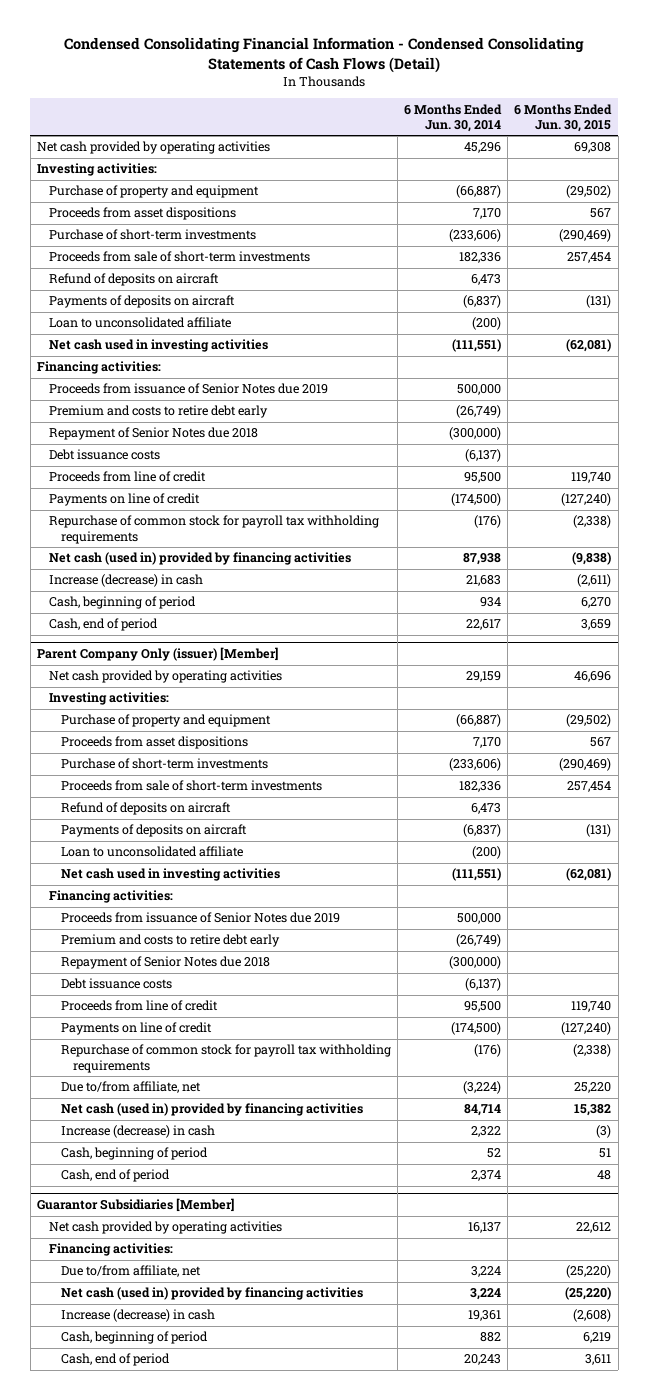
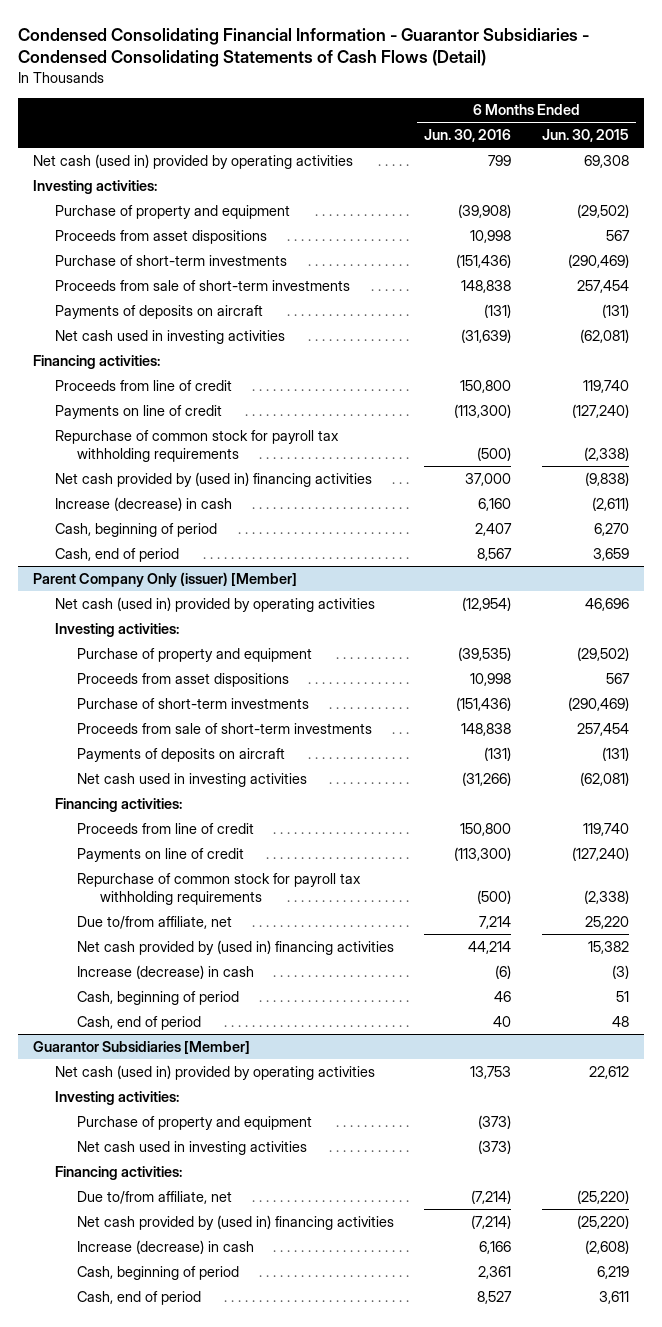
[64,37,585,73] Condensed Consolidating Financial Information - Condensed Consolidating Statements of Cash Flows (Detail) -> [17,27,589,68] Condensed Consolidating Financial Information - Guarantor Subsidiaries - Condensed Consolidating Statements of Cash Flows (Detail)
[404,103,503,132] 6 Months Ended Jun. 30, 2014 -> none
none -> [424,129,512,143] Jun. 30, 2016
[36,141,270,155] Net cash provided by operating activities -> [33,153,354,169] Net cash (used in) provided by operating activities
[48,273,219,287] Refund of deposits on aircraft -> none
[48,317,231,329] Loan to unconsolidated affiliate -> none
[48,383,328,395] Proceeds from issuance of Senior Notes due 2019 -> none
[48,405,268,419] Premium and costs to retire debt early -> none
[48,427,258,441] Repayment of Senior Notes due 2018 -> none
[48,449,160,461] Debt issuance costs -> none
[48,552,351,566] Net cash (used in) provided by financing activities -> [55,471,373,487] Net cash provided by (used in) financing activities
[48,670,282,684] Net cash provided by operating activities -> [55,596,376,612] Net cash (used in) provided by operating activities
[61,802,232,816] Refund of deposits on aircraft -> none
[61,846,244,858] Loan to unconsolidated affiliate -> none
[61,912,341,924] Proceeds from issuance of Senior Notes due 2019 -> none
[61,934,281,948] Premium and costs to retire debt early -> none
[61,956,271,970] Repayment of Senior Notes due 2018 -> none
[61,978,173,990] Debt issuance costs -> none
[61,1103,364,1117] Net cash (used in) provided by financing activities -> [77,939,395,955] Net cash provided by (used in) financing activities
[48,1221,282,1235] Net cash provided by operating activities -> [55,1064,376,1080] Net cash (used in) provided by operating activities
none -> [55,1090,180,1105] Investing activities:
none -> [77,1115,313,1130] Purchase of property and equipment
none -> [77,1140,308,1155] Net cash used in investing activities
[61,1287,364,1301] Net cash (used in) provided by financing activities -> [77,1214,395,1230] Net cash provided by (used in) financing activities

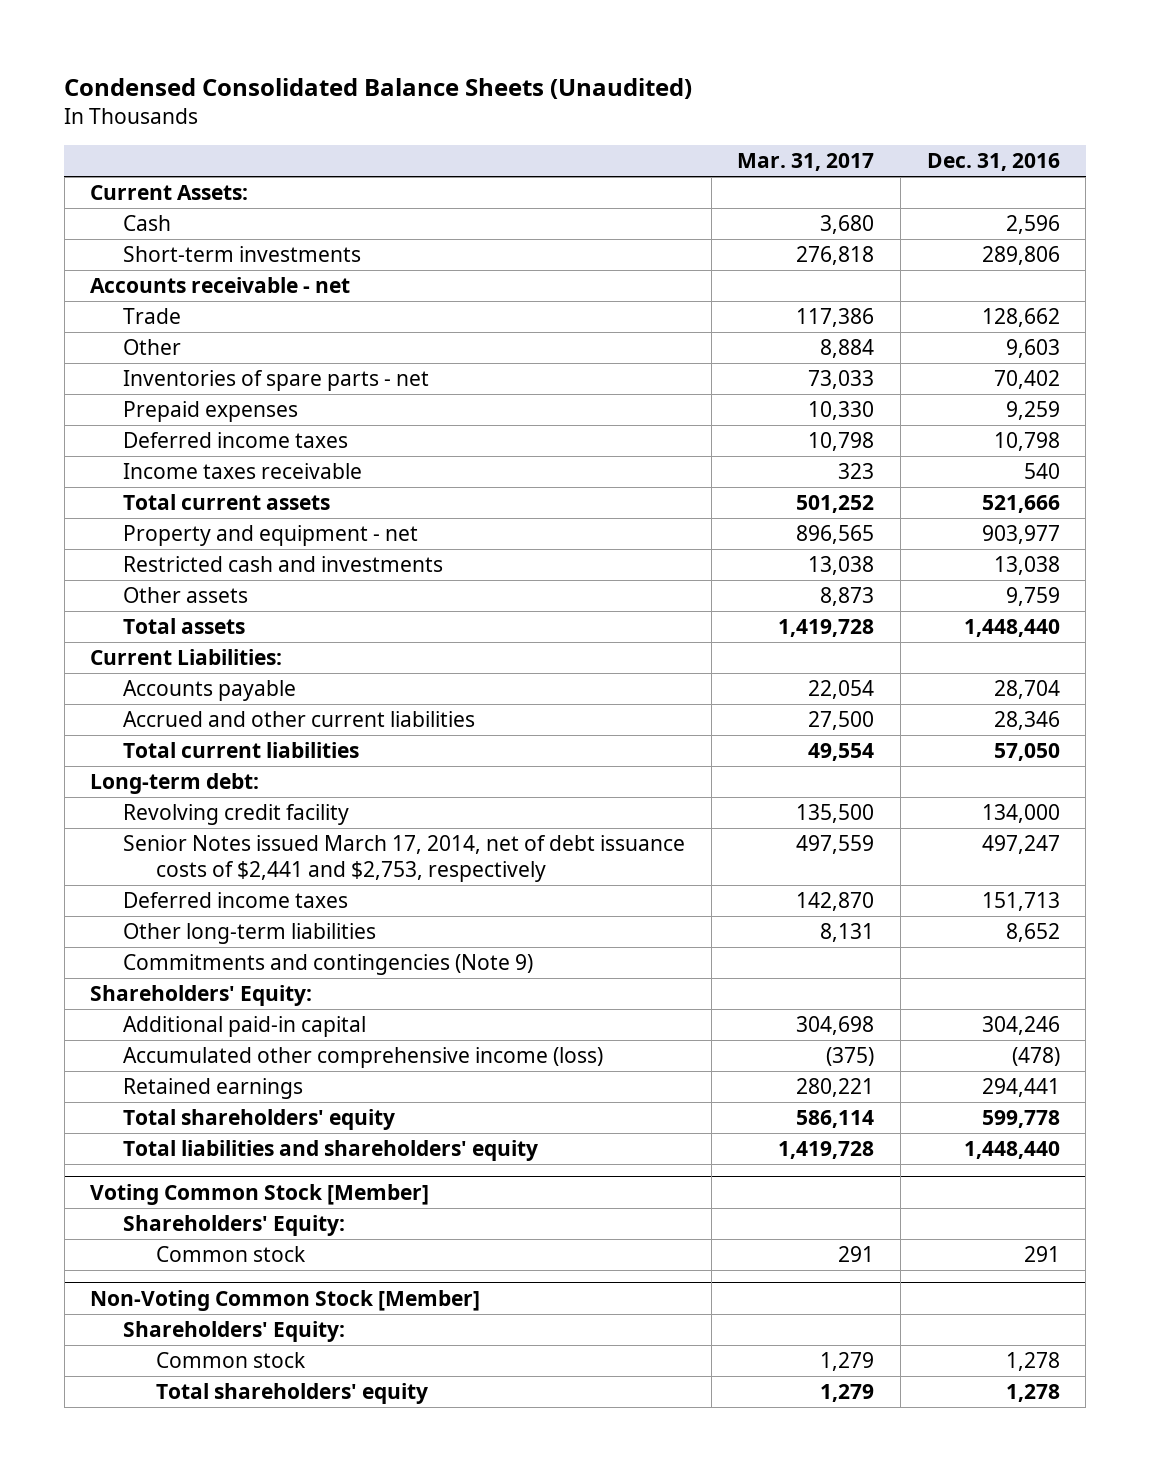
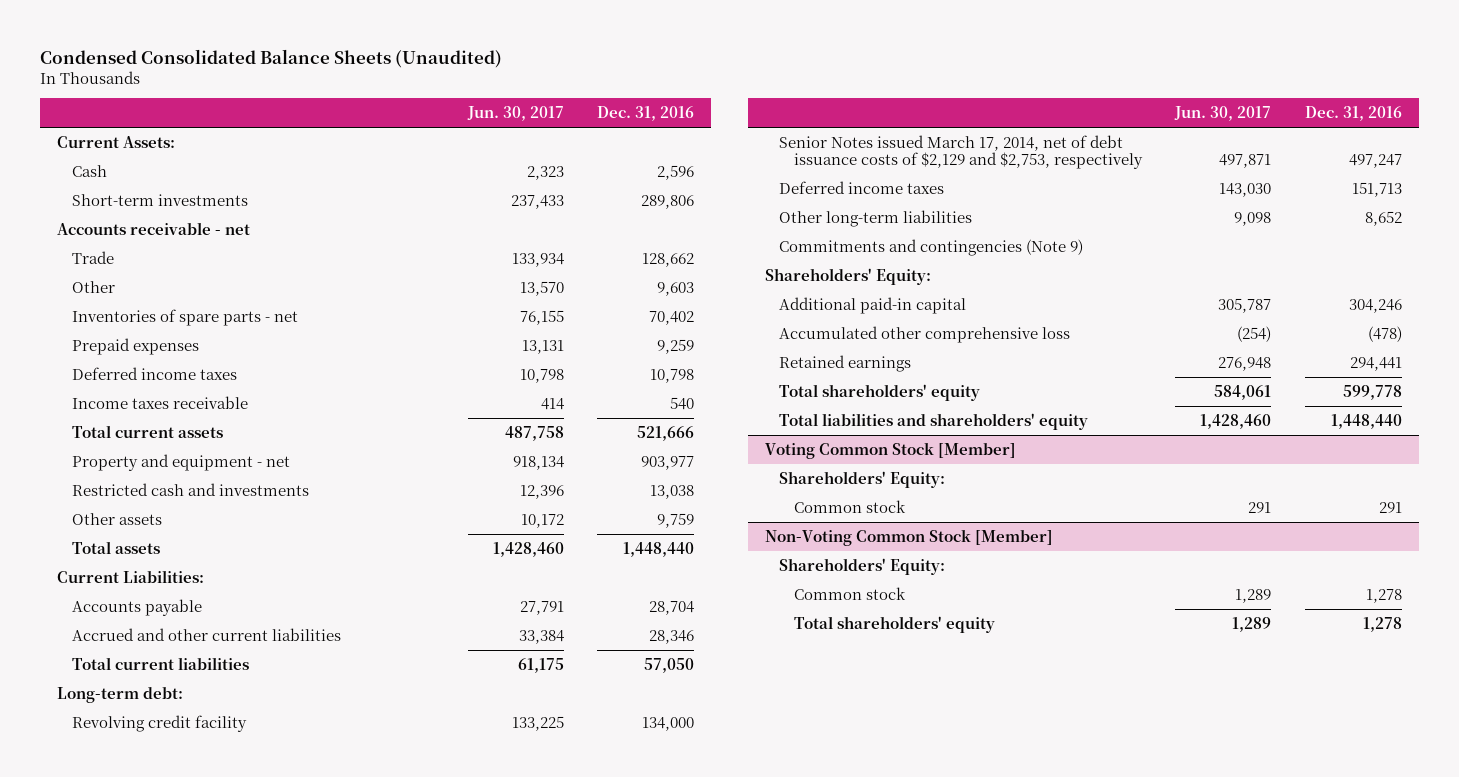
[737,153,875,172] Mar. 31, 2017 -> none
none -> [466,106,564,122] Jun. 30, 2017
[123,835,686,882] Senior Notes issued March 17, 2014, net of debt issuance costs of $2,441 and $2,753, respectively -> [779,134,1144,169] Senior Notes issued March 17, 2014, net of debt issuance costs of $2,129 and $2,753, respectively
[123,1047,604,1069] Accumulated other comprehensive income (loss) -> [779,325,1071,343] Accumulated other comprehensive loss

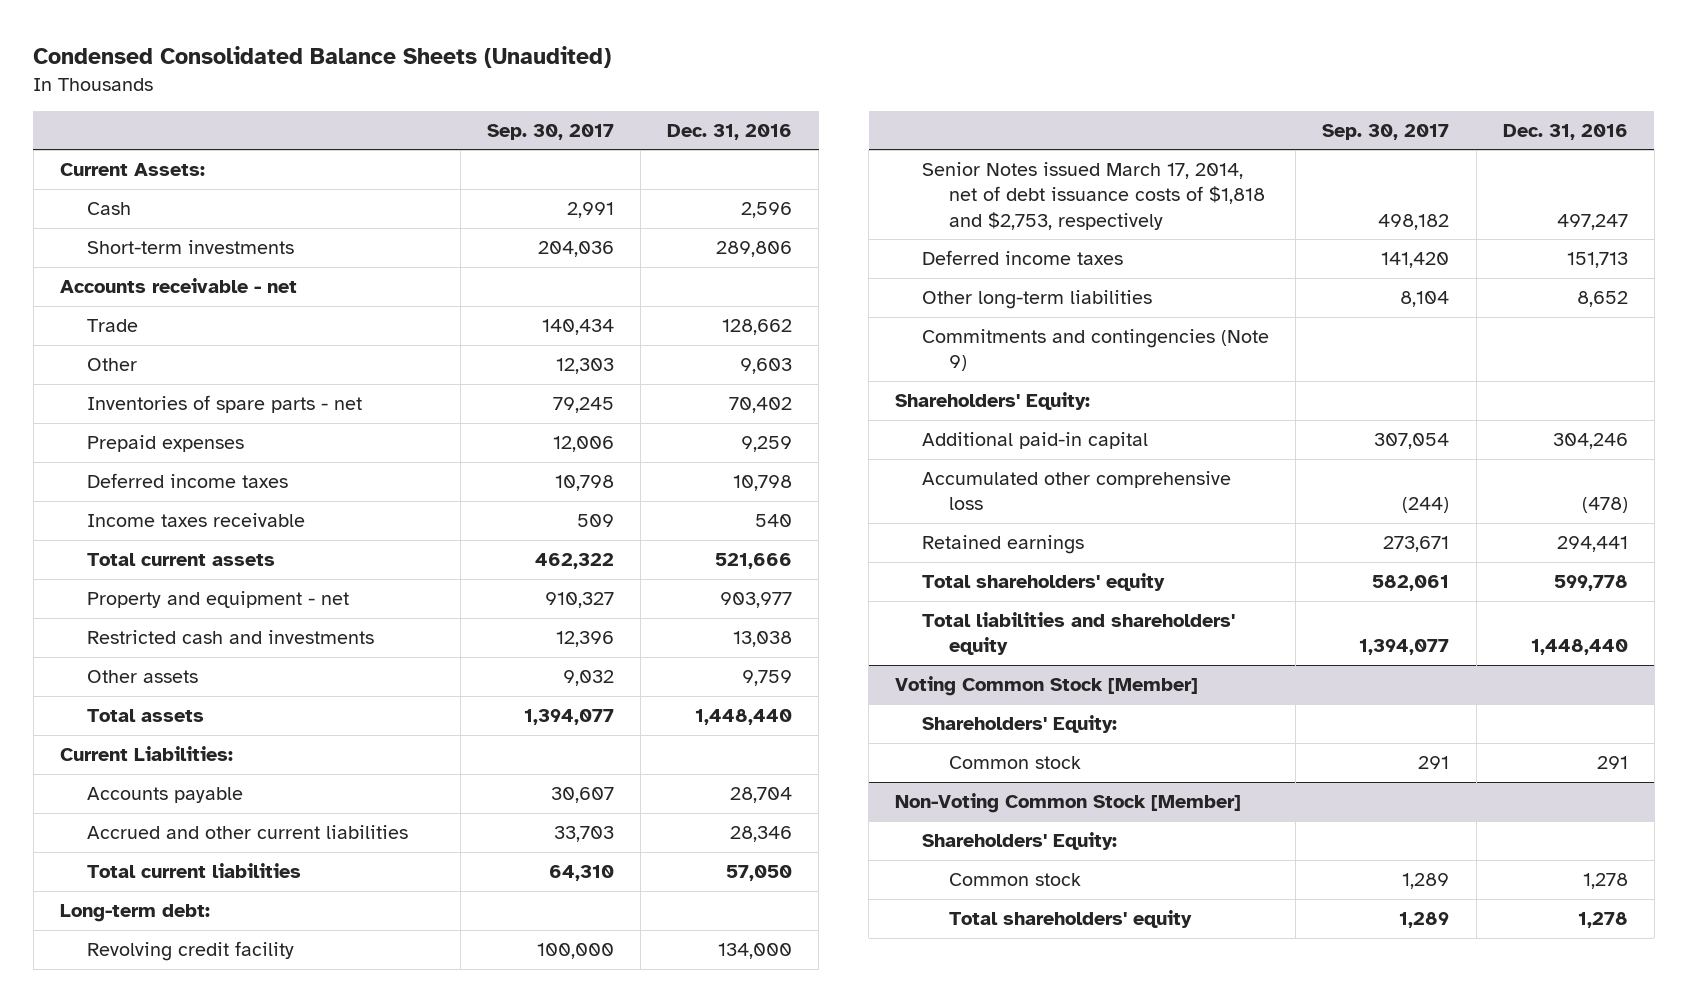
[466,106,564,122] Jun. 30, 2017 -> none
none -> [487,123,615,140] Sep. 30, 2017
[779,134,1144,169] Senior Notes issued March 17, 2014, net of debt issuance costs of $2,129 and $2,753, respectively -> [922,162,1266,230] Senior Notes issued March 17, 2014, net of debt issuance costs of $1,818 and $2,753, respectively

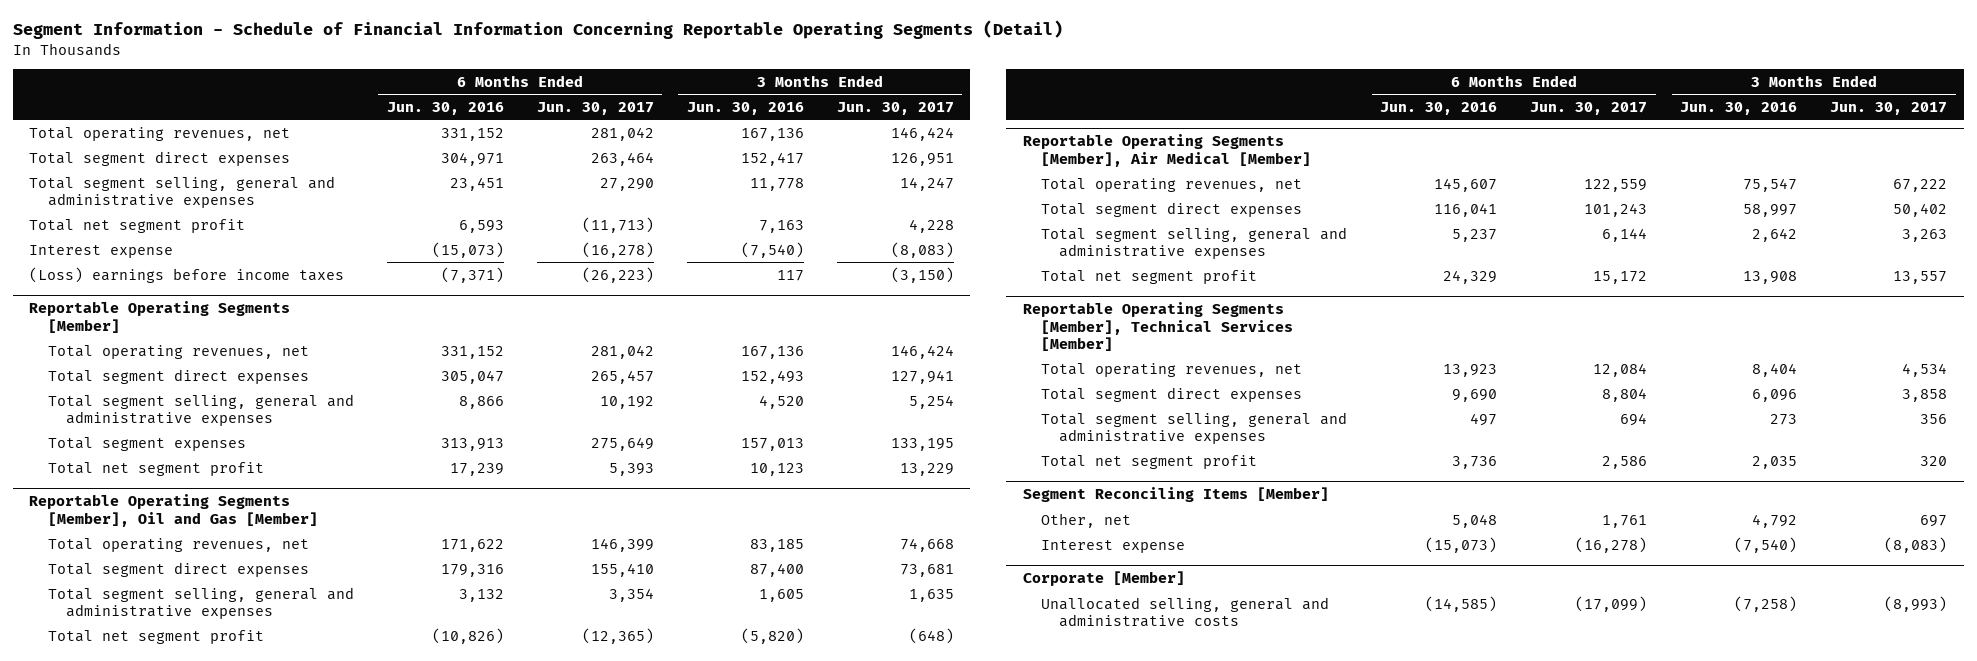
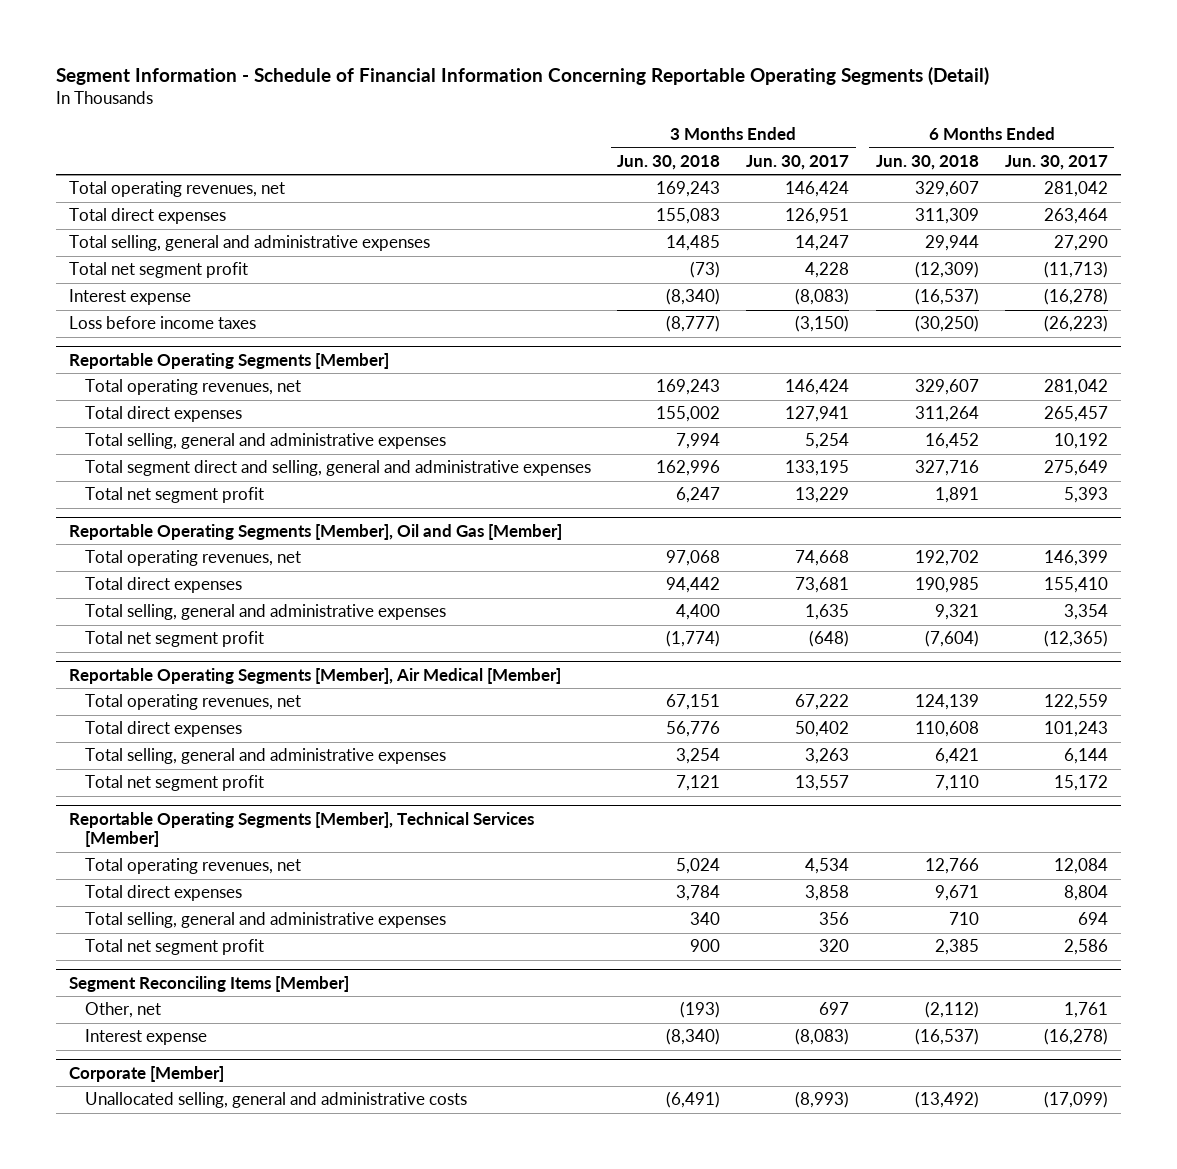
[386,101,504,115] Jun. 30, 2016 -> none
[686,101,804,115] Jun. 30, 2016 -> none
none -> [617,154,721,170] Jun. 30, 2018
none -> [875,154,979,170] Jun. 30, 2018
[29,150,291,166] Total segment direct expenses -> [69,208,227,225] Total direct expenses
[29,175,336,208] Total segment selling, general and administrative expenses -> [69,235,431,252] Total selling, general and administrative expenses
[29,266,345,283] (Loss) earnings before income taxes -> [69,316,257,330] Loss before income taxes
[47,368,309,384] Total segment direct expenses -> [85,406,243,423] Total direct expenses
[47,393,354,426] Total segment selling, general and administrative expenses -> [85,433,447,450] Total selling, general and administrative expenses
[47,436,246,451] Total segment expenses -> [85,460,592,477] Total segment direct and selling, general and administrative expenses
[47,561,309,577] Total segment direct expenses -> [85,577,243,594] Total direct expenses
[47,586,354,619] Total segment selling, general and administrative expenses -> [85,604,447,621] Total selling, general and administrative expenses
[1041,201,1303,217] Total segment direct expenses -> [85,721,243,738] Total direct expenses
[1041,226,1348,259] Total segment selling, general and administrative expenses -> [85,748,447,765] Total selling, general and administrative expenses
[1041,386,1303,402] Total segment direct expenses -> [85,885,243,902] Total direct expenses
[1041,411,1348,444] Total segment selling, general and administrative expenses -> [85,912,447,929] Total selling, general and administrative expenses

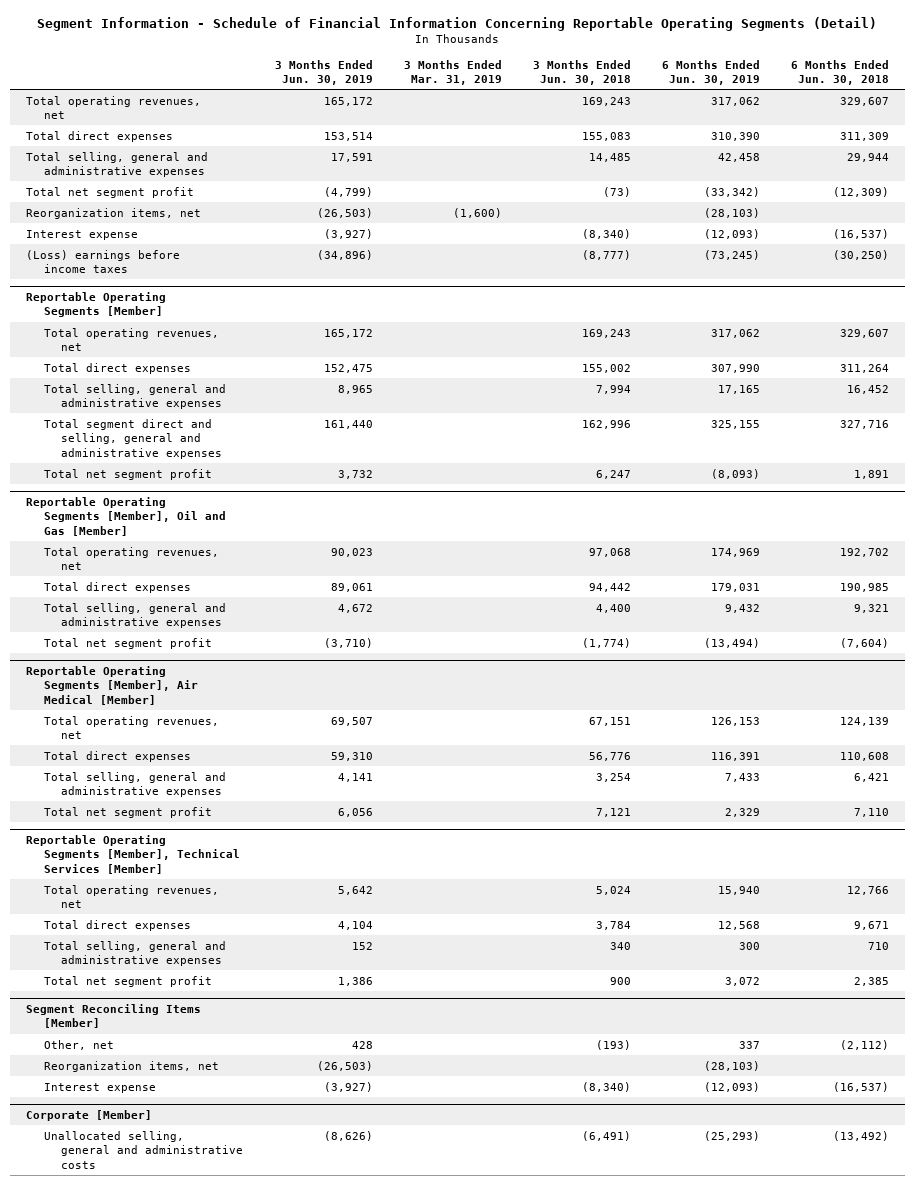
[746,154,850,170] Jun. 30, 2017 -> none
[1004,154,1108,170] Jun. 30, 2017 -> none
none -> [274,59,373,86] 3 Months Ended Jun. 30, 2019
none -> [403,59,502,86] 3 Months Ended Mar. 31, 2019
none -> [662,59,761,86] 6 Months Ended Jun. 30, 2019
none -> [25,207,201,219] Reorganization items, net
[69,316,257,330] Loss before income taxes -> [25,249,180,274] (Loss) earnings before income taxes
none -> [43,1060,219,1072] Reorganization items, net

